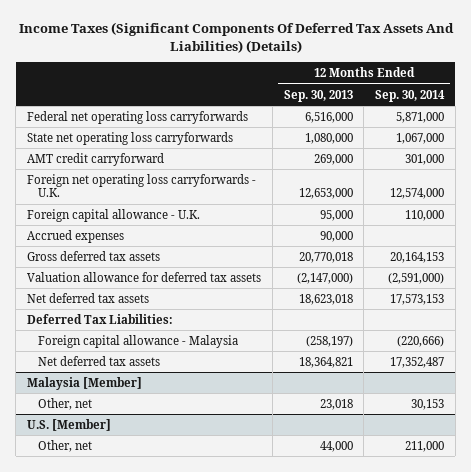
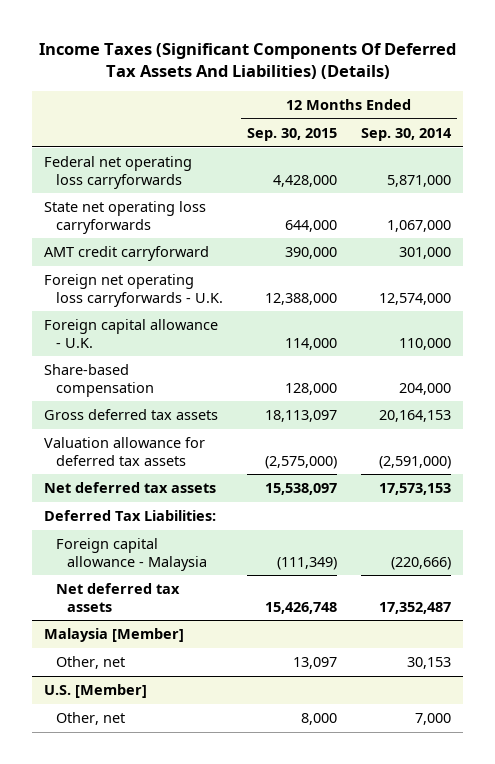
[283,89,353,102] Sep. 30, 2013 -> none
none -> [246,127,337,141] Sep. 30, 2015
[27,229,125,243] Accrued expenses -> none
none -> [44,364,154,397] Share-based compensation
[405,440,445,452] 211,000 -> [414,713,451,726] 7,000

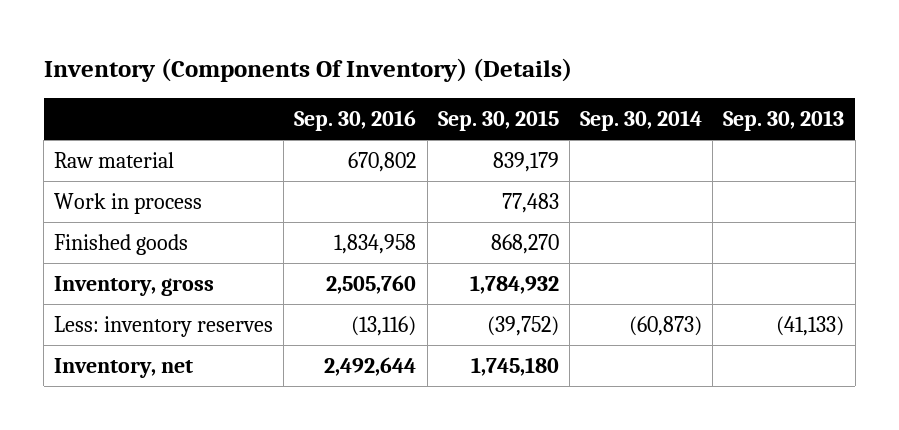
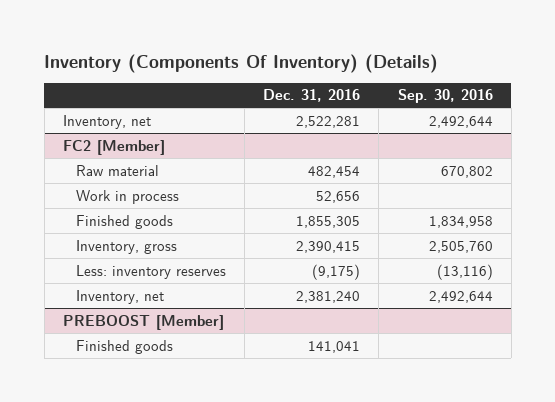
[437,109,559,131] Sep. 30, 2015 -> none
[580,109,703,131] Sep. 30, 2014 -> none
[723,109,845,131] Sep. 30, 2013 -> none
none -> [263,89,361,103] Dec. 31, 2016
none -> [62,114,151,129] Inventory, net
none -> [62,139,165,155] FC2 [Member]
none -> [62,314,224,330] PREBOOST [Member]
none -> [75,339,173,354] Finished goods

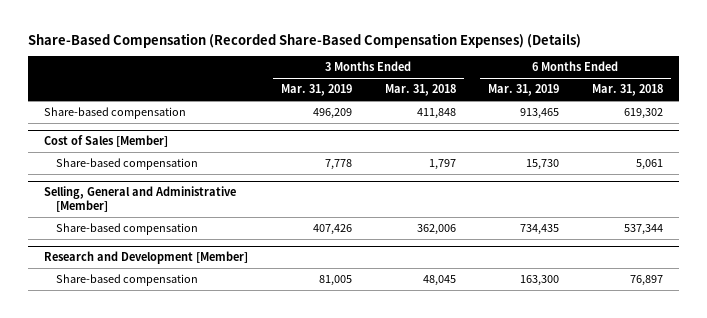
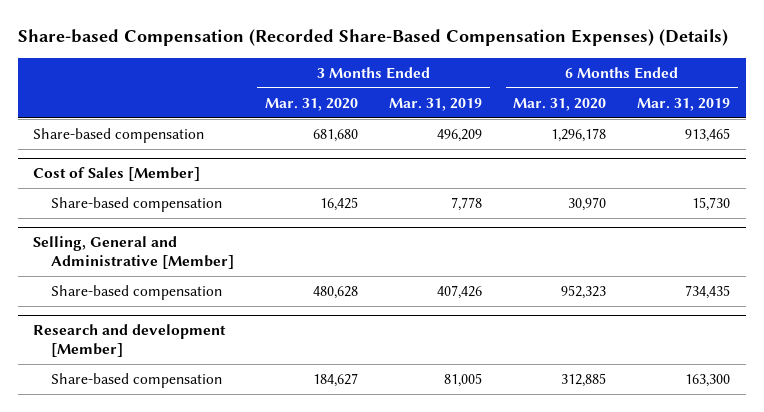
[27,33,581,49] Share-Based Compensation (Recorded Share-Based Compensation Expenses) (Details) -> [17,29,728,47] Share-based Compensation (Recorded Share-Based Compensation Expenses) (Details)
[384,84,456,97] Mar. 31, 2018 -> none
[591,84,663,97] Mar. 31, 2018 -> none
none -> [265,97,359,111] Mar. 31, 2020
none -> [513,97,607,111] Mar. 31, 2020
[44,251,249,265] Research and Development [Member] -> [33,324,227,357] Research and development [Member]

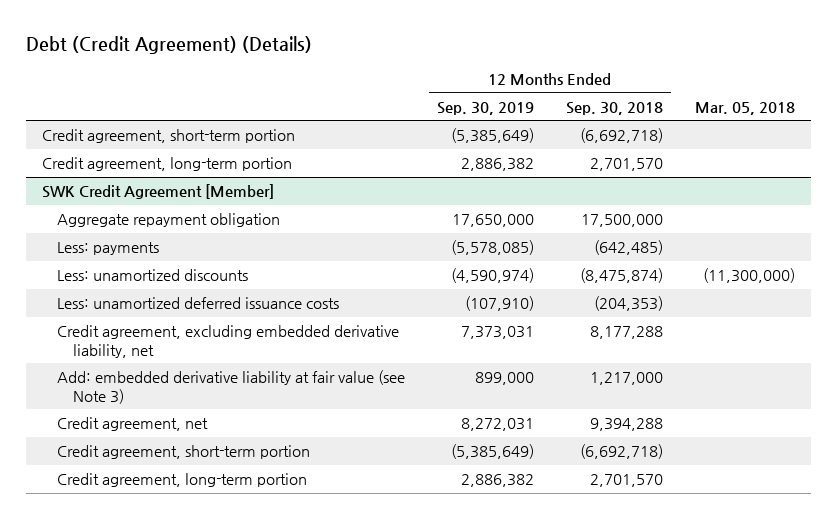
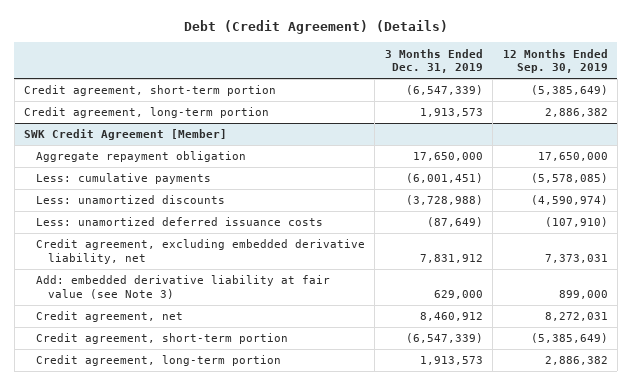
[566,101,664,115] Sep. 30, 2018 -> none
[695,101,796,115] Mar. 05, 2018 -> none
none -> [384,48,483,74] 3 Months Ended Dec. 31, 2019
[57,242,160,256] Less: payments -> [36,173,212,185] Less: cumulative payments

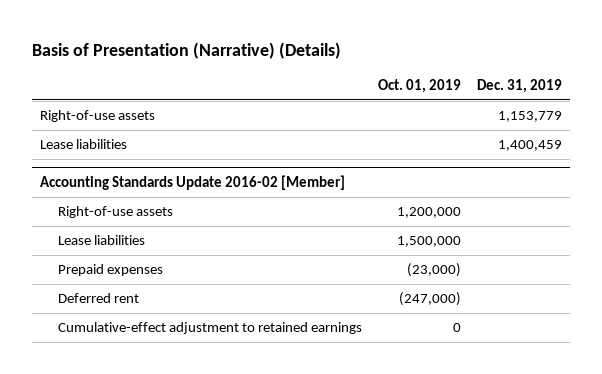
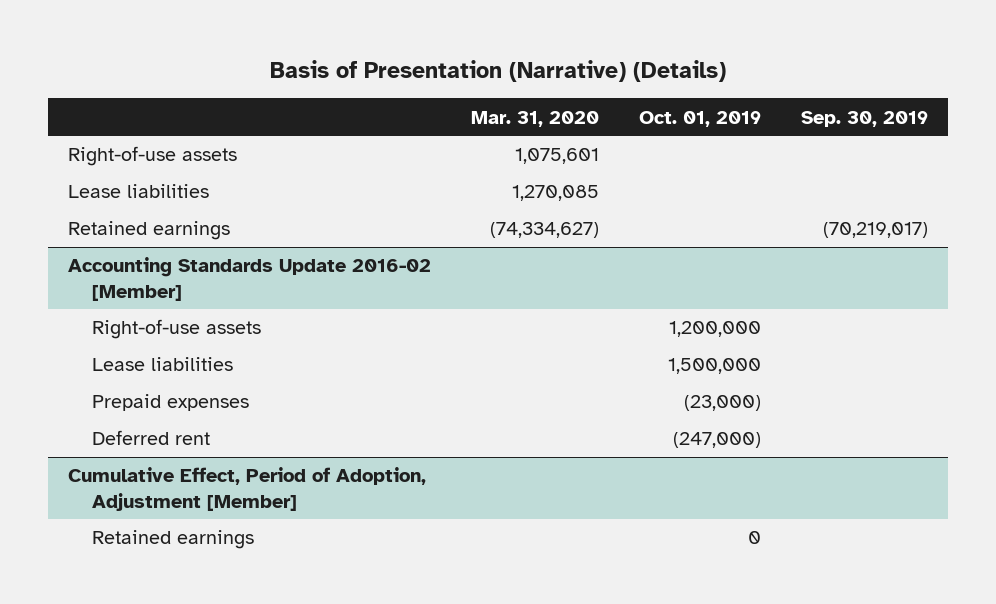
[477,79,563,94] Dec. 31, 2019 -> none
none -> [470,110,599,127] Mar. 31, 2020
none -> [801,110,929,127] Sep. 30, 2019
none -> [67,221,230,241] Retained earnings
[58,322,363,335] Cumulative-effect adjustment to retained earnings -> none
none -> [67,467,426,511] Cumulative Effect, Period of Adoption, Adjustment [Member]
none -> [91,530,254,550] Retained earnings

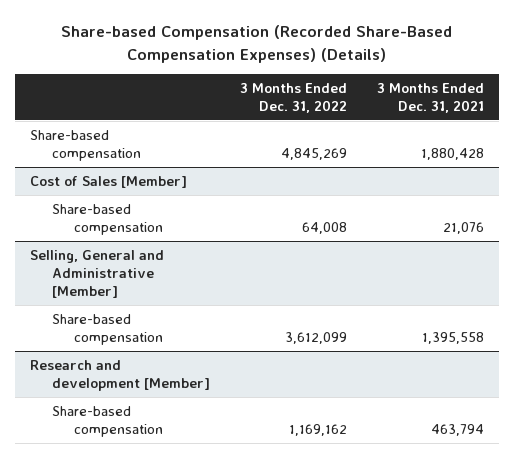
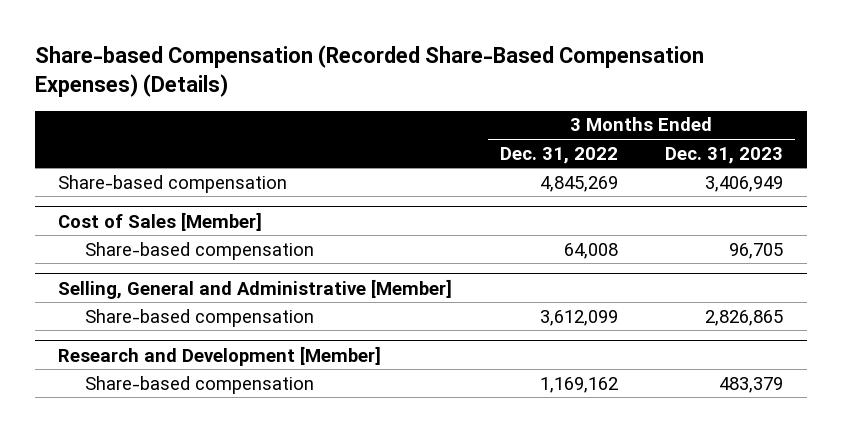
[376,82,484,114] 3 Months Ended Dec. 31, 2021 -> none
none -> [664,146,783,164] Dec. 31, 2023
[29,359,210,391] Research and development [Member] -> [58,345,382,366] Research and Development [Member]

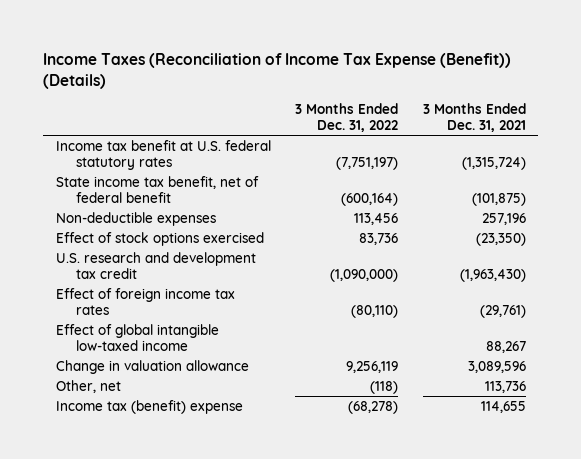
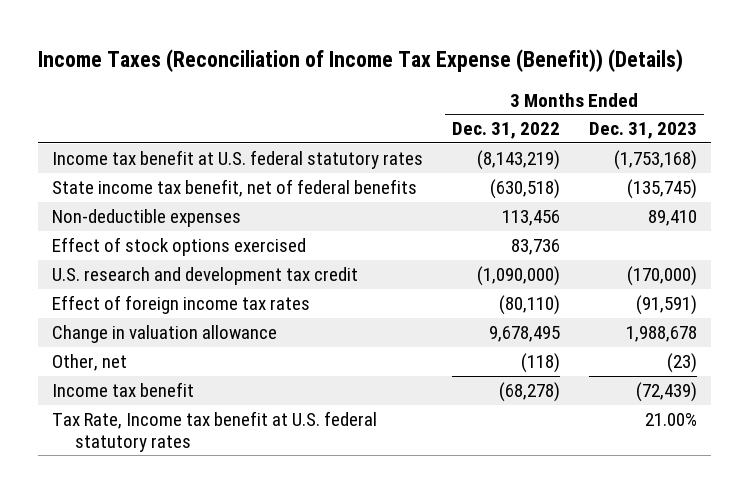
[422,103,526,133] 3 Months Ended Dec. 31, 2021 -> none
none -> [588,122,697,140] Dec. 31, 2023
[336,156,399,170] (7,751,197) -> [476,149,560,170] (8,143,219)
[55,175,259,203] State income tax benefit, net of federal benefit -> [52,178,418,197] State income tax benefit, net of federal benefits
[341,192,399,206] (600,164) -> [489,178,560,199] (630,518)
[55,323,219,351] Effect of global intangible low-taxed income -> none
[346,360,399,373] 9,256,119 -> [488,325,560,342] 9,678,495
[55,399,243,414] Income tax (benefit) expense -> [52,381,195,397] Income tax benefit
none -> [52,410,378,452] Tax Rate, Income tax benefit at U.S. federal statutory rates

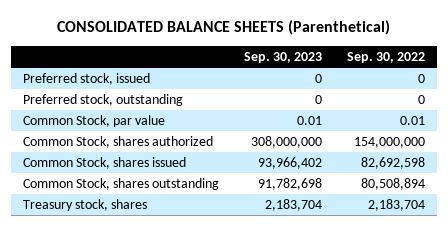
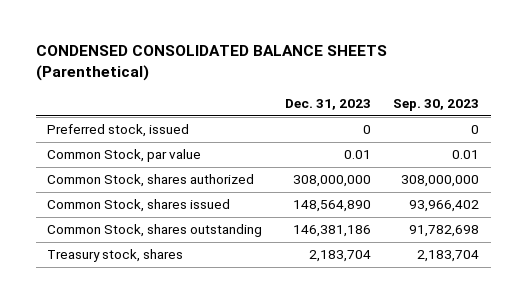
[56,20,390,36] CONSOLIDATED BALANCE SHEETS (Parenthetical) -> [35,45,387,82] CONDENSED CONSOLIDATED BALANCE SHEETS (Parenthetical)
[346,52,425,64] Sep. 30, 2022 -> none
none -> [284,99,371,111] Dec. 31, 2023
[23,93,184,106] Preferred stock, outstanding -> none

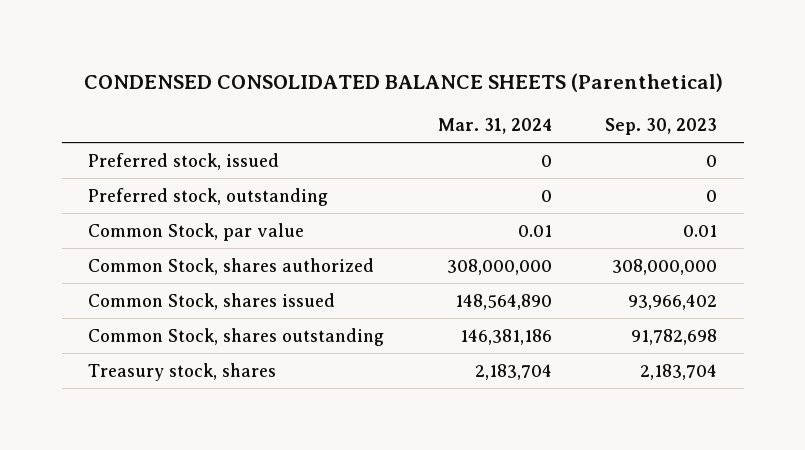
[284,99,371,111] Dec. 31, 2023 -> none
none -> [437,117,552,134] Mar. 31, 2024
none -> [88,187,329,206] Preferred stock, outstanding

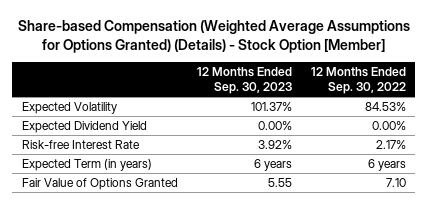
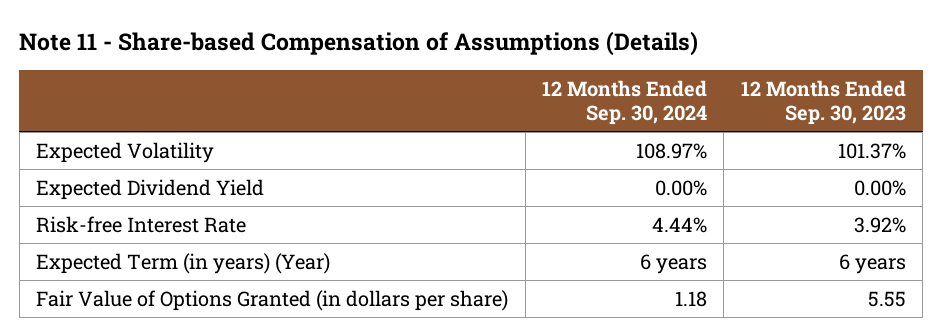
[17,20,410,53] Share-based Compensation (Weighted Average Assumptions for Options Granted) (Details) - Stock Option [Member] -> [19,31,699,57] Note 11 - Share-based Compensation of Assumptions (Details)
[310,66,406,95] 12 Months Ended Sep. 30, 2022 -> none
none -> [542,79,708,126] 12 Months Ended Sep. 30, 2024
[21,158,152,171] Expected Term (in years) -> [36,252,331,274] Expected Term (in years) (Year)
[21,177,178,190] Fair Value of Options Granted -> [36,289,509,311] Fair Value of Options Granted (in dollars per share)

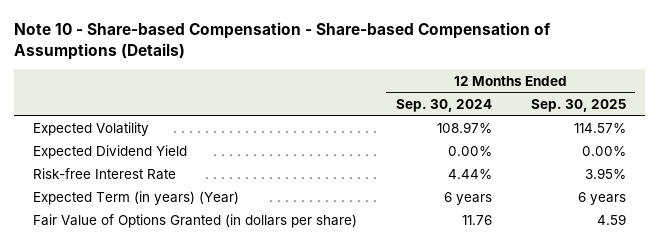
[19,31,699,57] Note 11 - Share-based Compensation of Assumptions (Details) -> [13,21,551,60] Note 10 - Share-based Compensation - Share-based Compensation of Assumptions (Details)
[740,79,906,126] 12 Months Ended Sep. 30, 2023 -> none
none -> [530,98,626,112] Sep. 30, 2025
[675,290,708,307] 1.18 -> [461,215,492,226] 11.76

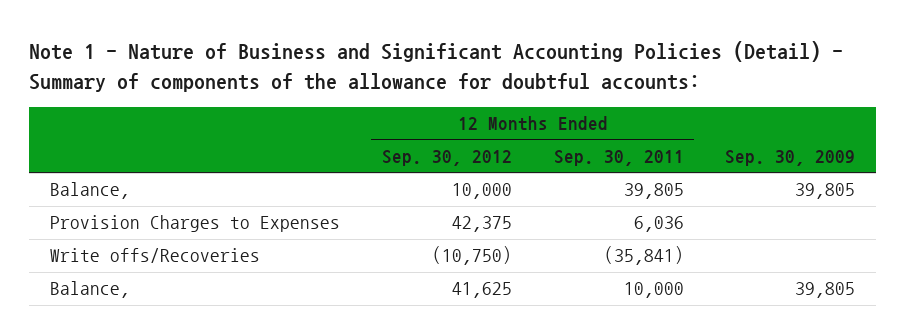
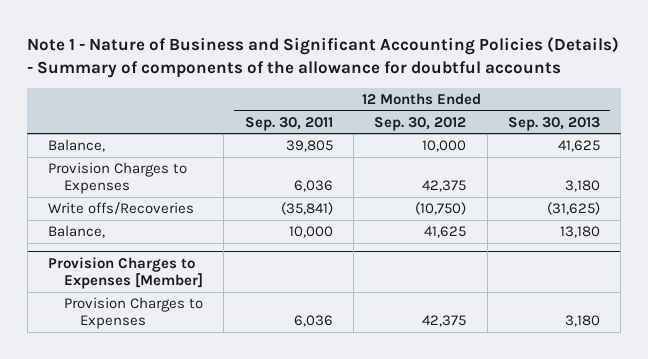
[28,41,843,92] Note 1 - Nature of Business and Significant Accounting Policies (Detail) - Summary of components of the allowance for doubtful accounts: -> [27,37,620,79] Note 1 - Nature of Business and Significant Accounting Policies (Details) - Summary of components of the allowance for doubtful accounts
[725,149,856,166] Sep. 30, 2009 -> none
none -> [508,116,601,131] Sep. 30, 2013
none -> [47,256,203,290] Provision Charges to Expenses [Member]
none -> [63,296,203,330] Provision Charges to Expenses

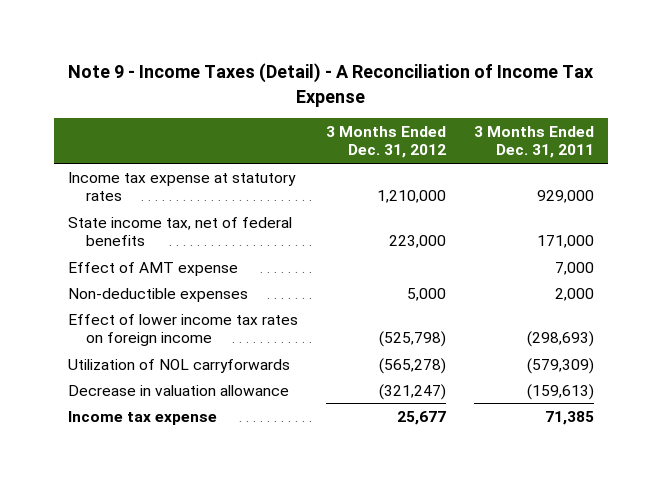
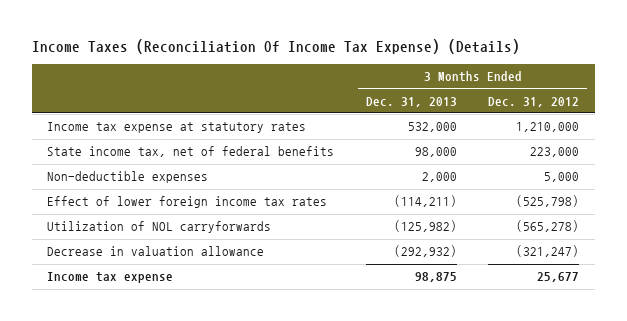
[68,63,595,107] Note 9 - Income Taxes (Detail) - A Reconciliation of Income Tax Expense -> [31,39,520,55] Income Taxes (Reconciliation Of Income Tax Expense) (Details)
[474,125,595,159] 3 Months Ended Dec. 31, 2011 -> none
none -> [365,96,457,107] Dec. 31, 2013
[68,261,239,276] Effect of AMT expense -> none
[68,313,299,347] Effect of lower income tax rates on foreign income -> [47,196,328,209] Effect of lower foreign income tax rates

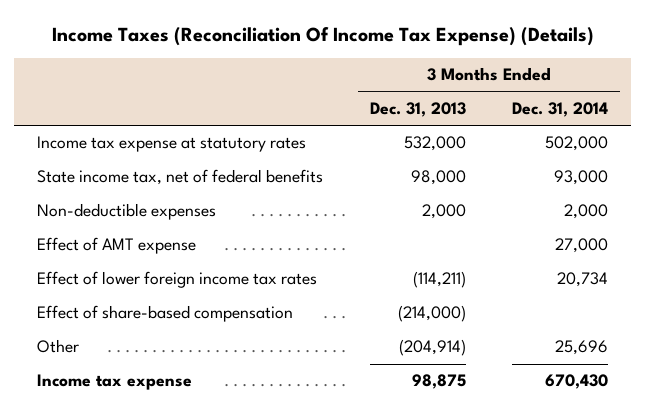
[488,96,580,107] Dec. 31, 2012 -> none
none -> [512,101,609,117] Dec. 31, 2014
none -> [37,237,197,255] Effect of AMT expense
[47,221,272,234] Utilization of NOL carryforwards -> none
[47,246,265,257] Decrease in valuation allowance -> none
none -> [37,305,294,323] Effect of share-based compensation
none -> [37,339,80,354] Other

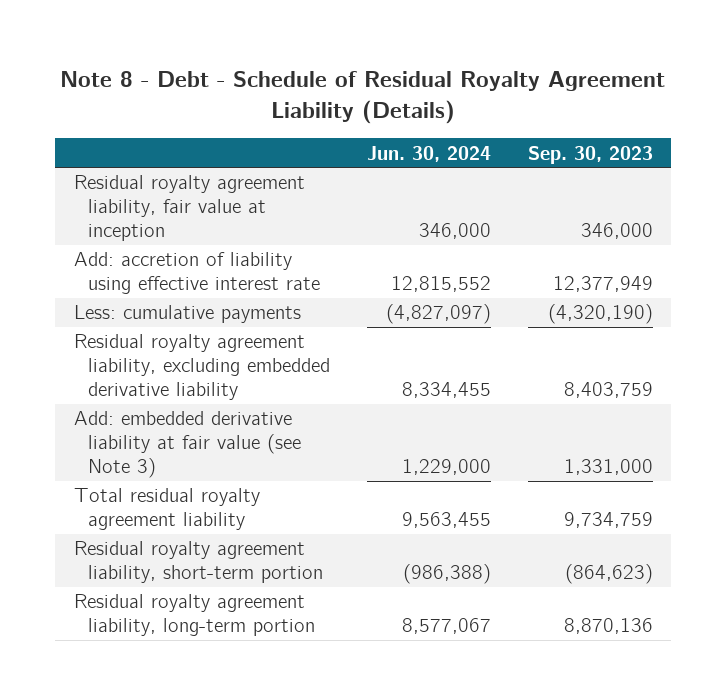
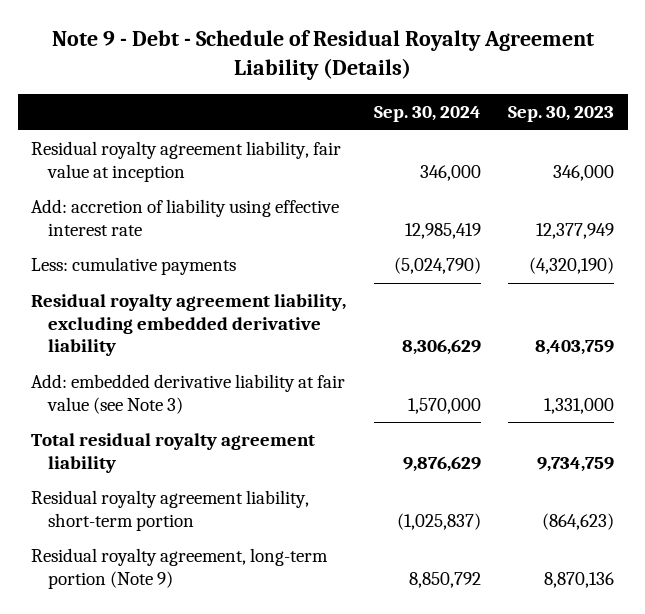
[60,70,666,125] Note 8 - Debt - Schedule of Residual Royalty Agreement Liability (Details) -> [51,30,594,81] Note 9 - Debt - Schedule of Residual Royalty Agreement Liability (Details)
[367,145,492,162] Jun. 30, 2024 -> none
none -> [373,106,481,123] Sep. 30, 2024
[73,594,316,637] Residual royalty agreement liability, long-term portion -> [31,548,329,589] Residual royalty agreement, long-term portion (Note 9)

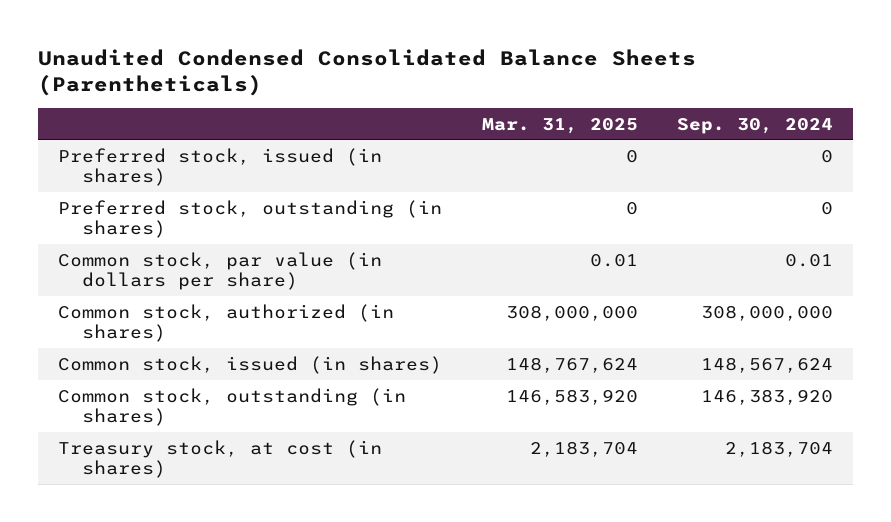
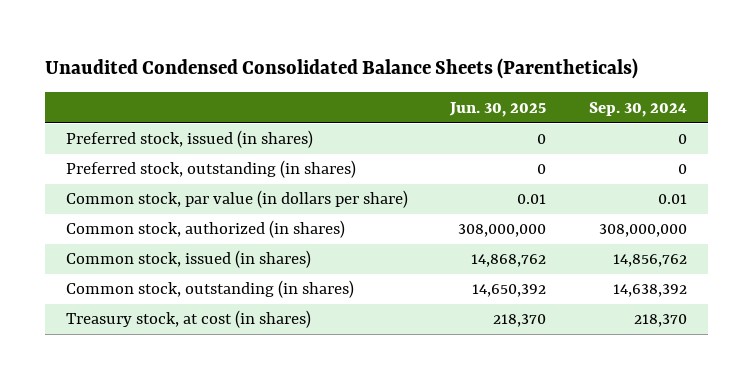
[481,117,638,134] Mar. 31, 2025 -> none
none -> [449,101,547,117] Jun. 30, 2025
[701,356,834,373] 148,567,624 -> [613,254,688,268] 14,856,762
[701,388,834,405] 146,383,920 -> [613,284,688,298] 14,638,392
[725,440,834,457] 2,183,704 -> [634,314,688,328] 218,370

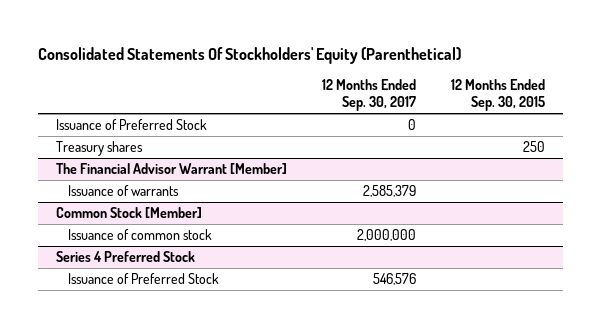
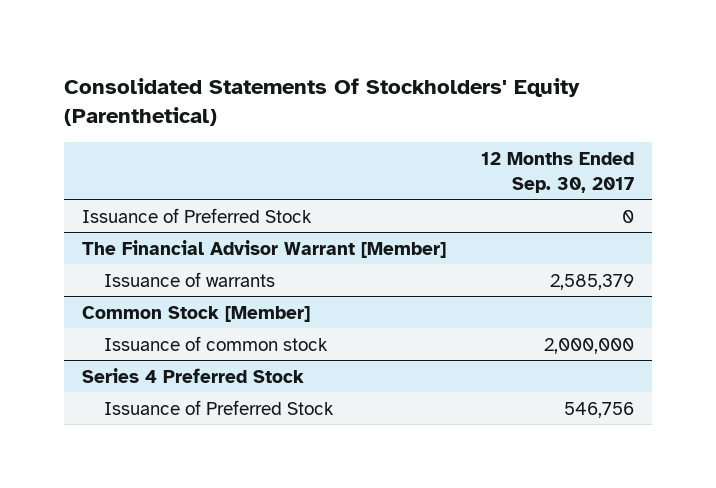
[451,78,546,112] 12 Months Ended Sep. 30, 2015 -> none
[55,140,143,156] Treasury shares -> none
[373,272,417,285] 546,576 -> [564,401,635,418] 546,756

